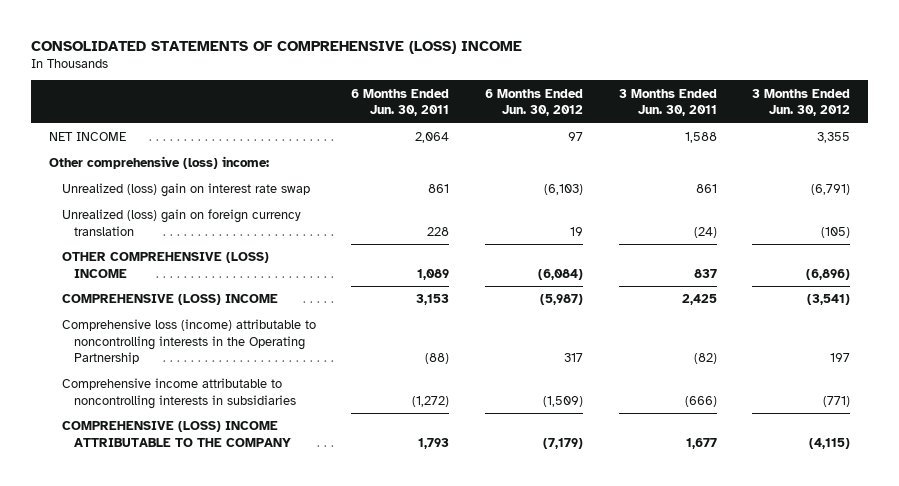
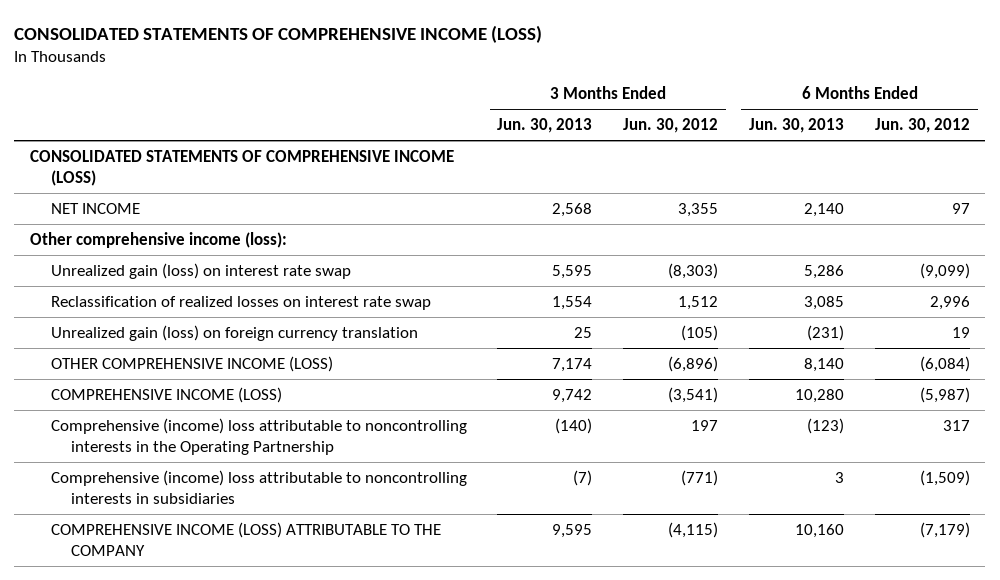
[31,40,523,54] CONSOLIDATED STATEMENTS OF COMPREHENSIVE (LOSS) INCOME -> [14,24,543,43] CONSOLIDATED STATEMENTS OF COMPREHENSIVE INCOME (LOSS)
[351,88,450,116] 6 Months Ended Jun. 30, 2011 -> none
[618,88,717,116] 3 Months Ended Jun. 30, 2011 -> none
none -> [497,118,593,134] Jun. 30, 2013
none -> [749,118,845,134] Jun. 30, 2013
none -> [29,149,454,186] CONSOLIDATED STATEMENTS OF COMPREHENSIVE INCOME (LOSS)
[49,156,270,170] Other comprehensive (loss) income: -> [29,231,287,248] Other comprehensive income (loss):
[61,183,310,198] Unrealized (loss) gain on interest rate swap -> [50,262,351,279] Unrealized gain (loss) on interest rate swap
[543,184,583,196] (6,103) -> [919,262,970,279] (9,099)
[811,184,851,196] (6,791) -> [668,262,719,279] (8,303)
none -> [50,295,431,310] Reclassification of realized losses on interest rate swap
[61,209,301,236] Unrealized (loss) gain on foreign currency translation -> [50,324,418,341] Unrealized gain (loss) on foreign currency translation
[61,252,269,278] OTHER COMPREHENSIVE (LOSS) INCOME -> [50,355,333,372] OTHER COMPREHENSIVE INCOME (LOSS)
[61,294,278,306] COMPREHENSIVE (LOSS) INCOME -> [50,386,282,403] COMPREHENSIVE INCOME (LOSS)
[61,319,316,364] Comprehensive loss (income) attributable to noncontrolling interests in the Operating Partnership -> [50,417,467,455] Comprehensive (income) loss attributable to noncontrolling interests in the Operating Partnership
[61,378,297,409] Comprehensive income attributable to noncontrolling interests in subsidiaries -> [50,469,467,504] Comprehensive (income) loss attributable to noncontrolling interests in subsidiaries
[61,421,292,447] COMPREHENSIVE (LOSS) INCOME ATTRIBUTABLE TO THE COMPANY -> [50,521,441,556] COMPREHENSIVE INCOME (LOSS) ATTRIBUTABLE TO THE COMPANY

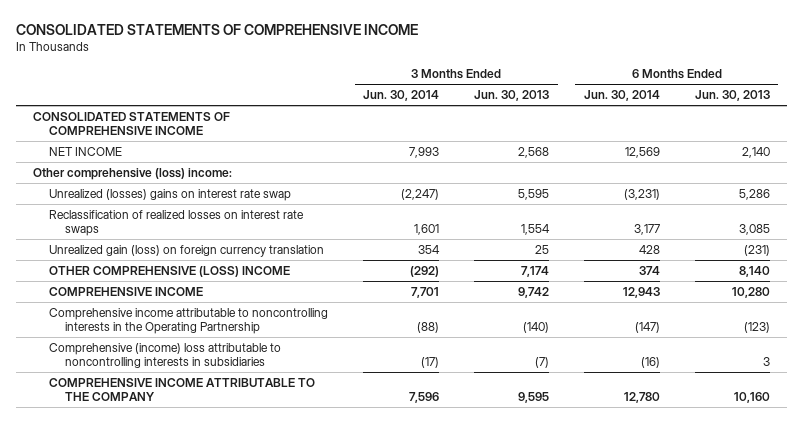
[14,24,543,43] CONSOLIDATED STATEMENTS OF COMPREHENSIVE INCOME (LOSS) -> [16,23,419,35] CONSOLIDATED STATEMENTS OF COMPREHENSIVE INCOME
[623,118,719,134] Jun. 30, 2012 -> none
[874,118,970,134] Jun. 30, 2012 -> none
none -> [363,90,440,102] Jun. 30, 2014
none -> [583,90,660,102] Jun. 30, 2014
[29,149,454,186] CONSOLIDATED STATEMENTS OF COMPREHENSIVE INCOME (LOSS) -> [33,111,231,136] CONSOLIDATED STATEMENTS OF COMPREHENSIVE INCOME
[29,231,287,248] Other comprehensive income (loss): -> [33,167,233,180] Other comprehensive (loss) income:
[50,262,351,279] Unrealized gain (loss) on interest rate swap -> [49,188,292,201] Unrealized (losses) gains on interest rate swap
[50,295,431,310] Reclassification of realized losses on interest rate swap -> [49,209,305,237] Reclassification of realized losses on interest rate swaps
[50,355,333,372] OTHER COMPREHENSIVE INCOME (LOSS) -> [49,265,291,277] OTHER COMPREHENSIVE (LOSS) INCOME
[50,386,282,403] COMPREHENSIVE INCOME (LOSS) -> [49,286,204,296] COMPREHENSIVE INCOME
[50,417,467,455] Comprehensive (income) loss attributable to noncontrolling interests in the Operating Partnership -> [49,307,329,335] Comprehensive income attributable to noncontrolling interests in the Operating Partnership
[50,521,441,556] COMPREHENSIVE INCOME (LOSS) ATTRIBUTABLE TO THE COMPANY -> [49,377,316,402] COMPREHENSIVE INCOME ATTRIBUTABLE TO THE COMPANY

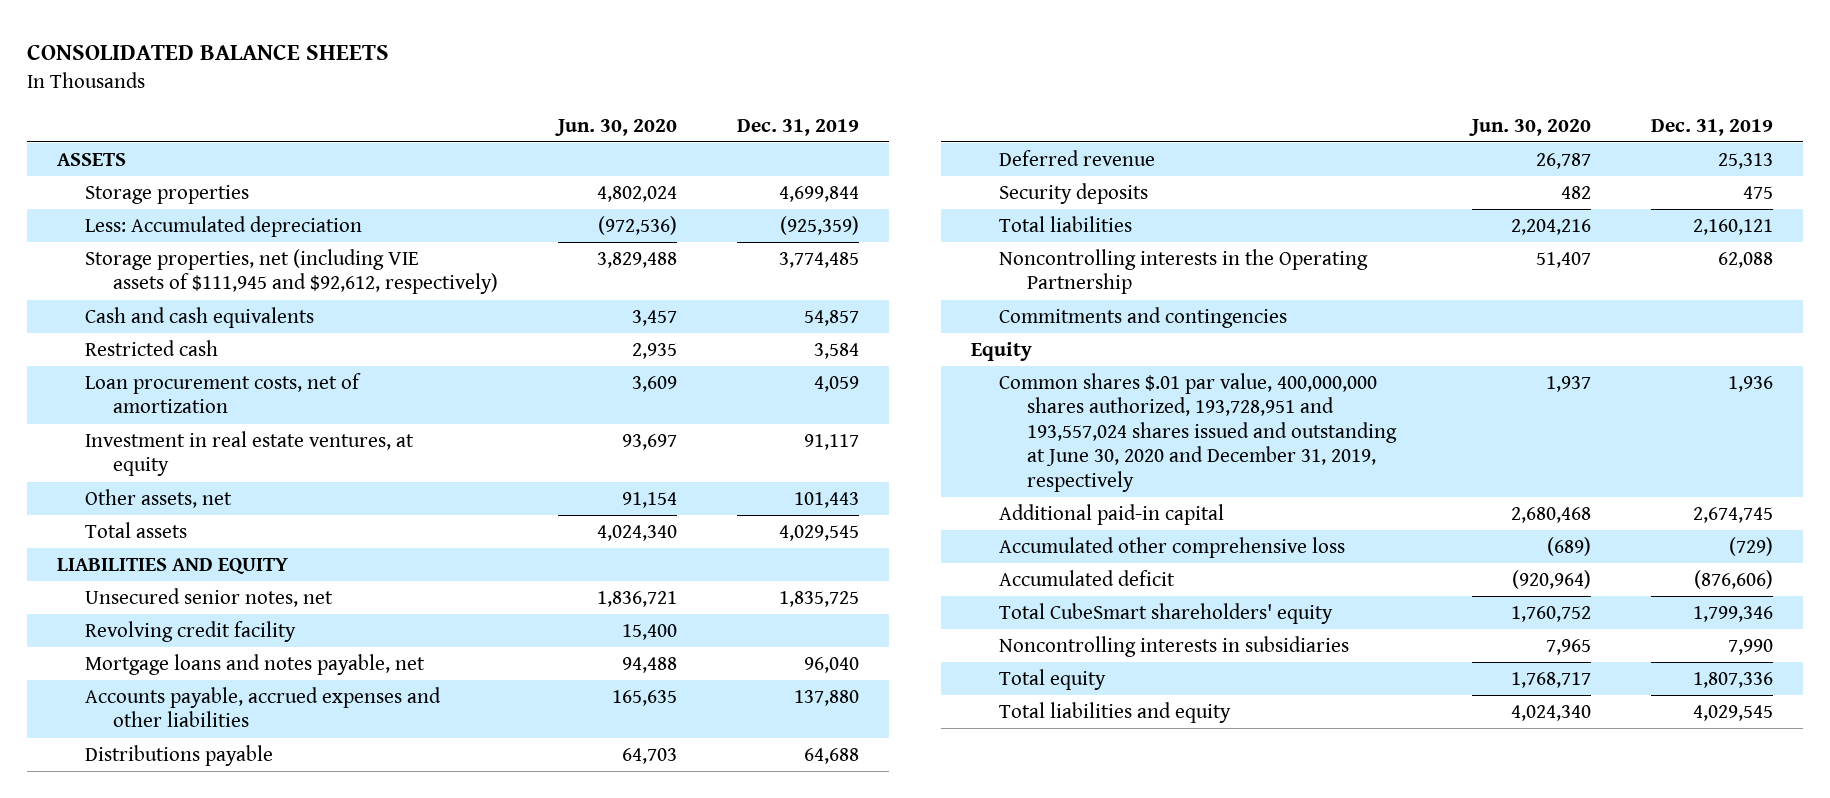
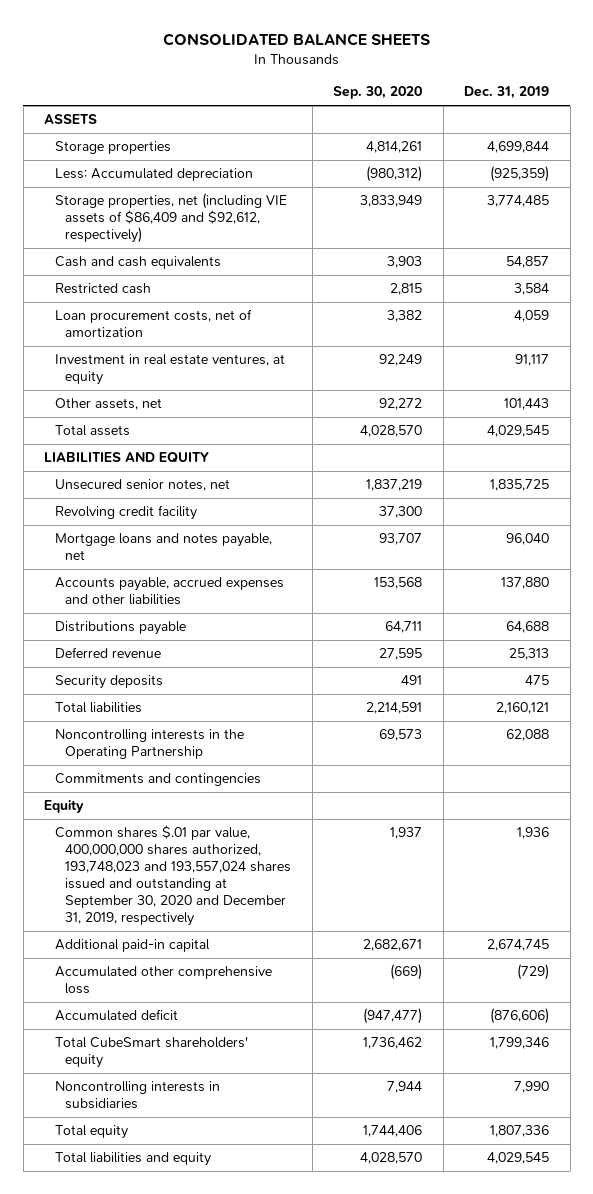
[555,118,678,136] Jun. 30, 2020 -> none
none -> [333,86,423,100] Sep. 30, 2020
[85,249,499,295] Storage properties, net (including VIE assets of $111,945 and $92,612, respectively) -> [54,193,287,244] Storage properties, net (including VIE assets of $86,409 and $92,612, respectively)
[999,373,1398,492] Common shares $.01 par value, 400,000,000 shares authorized, 193,728,951 and 193,557,024 shares issued and outstanding at June 30, 2020 and December 31, 2019, respectively -> [54,825,292,927] Common shares $.01 par value, 400,000,000 shares authorized, 193,748,023 and 193,557,024 shares issued and outstanding at September 30, 2020 and December 31, 2019, respectively

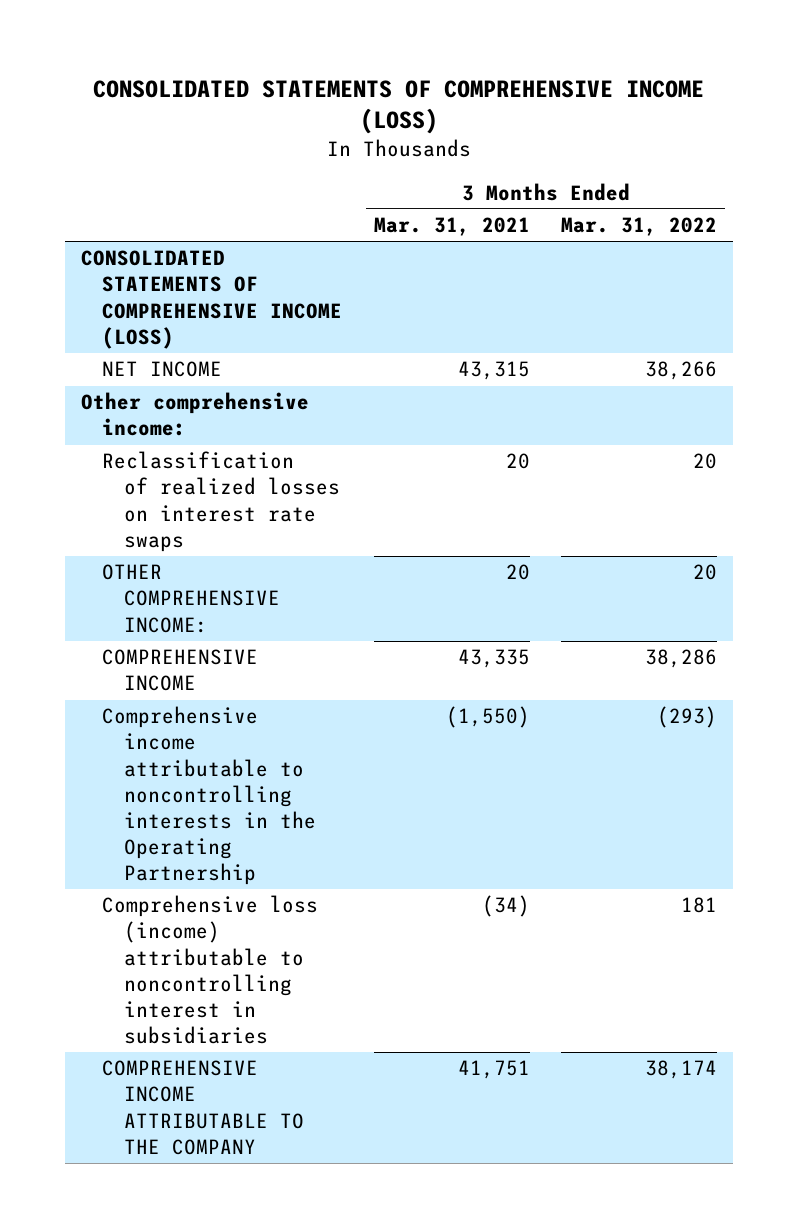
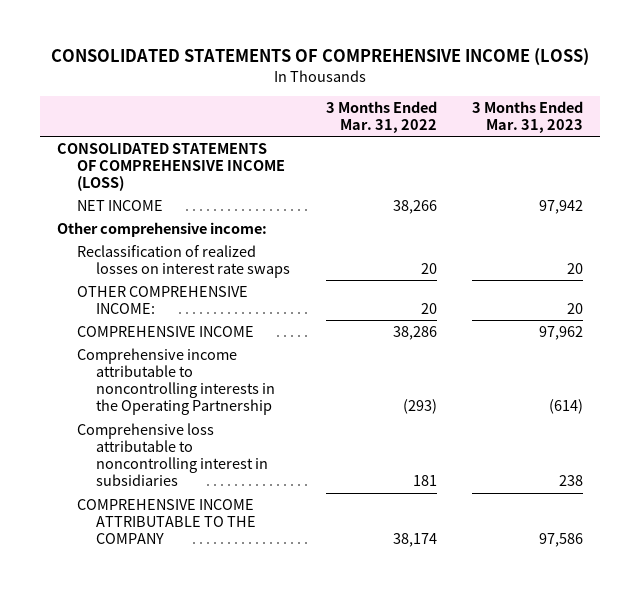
[373,217,530,237] Mar. 31, 2021 -> none
none -> [471,100,583,133] 3 Months Ended Mar. 31, 2023
[102,895,319,1044] Comprehensive loss (income) attributable to noncontrolling interest in subsidiaries -> [76,422,269,487] Comprehensive loss attributable to noncontrolling interest in subsidiaries

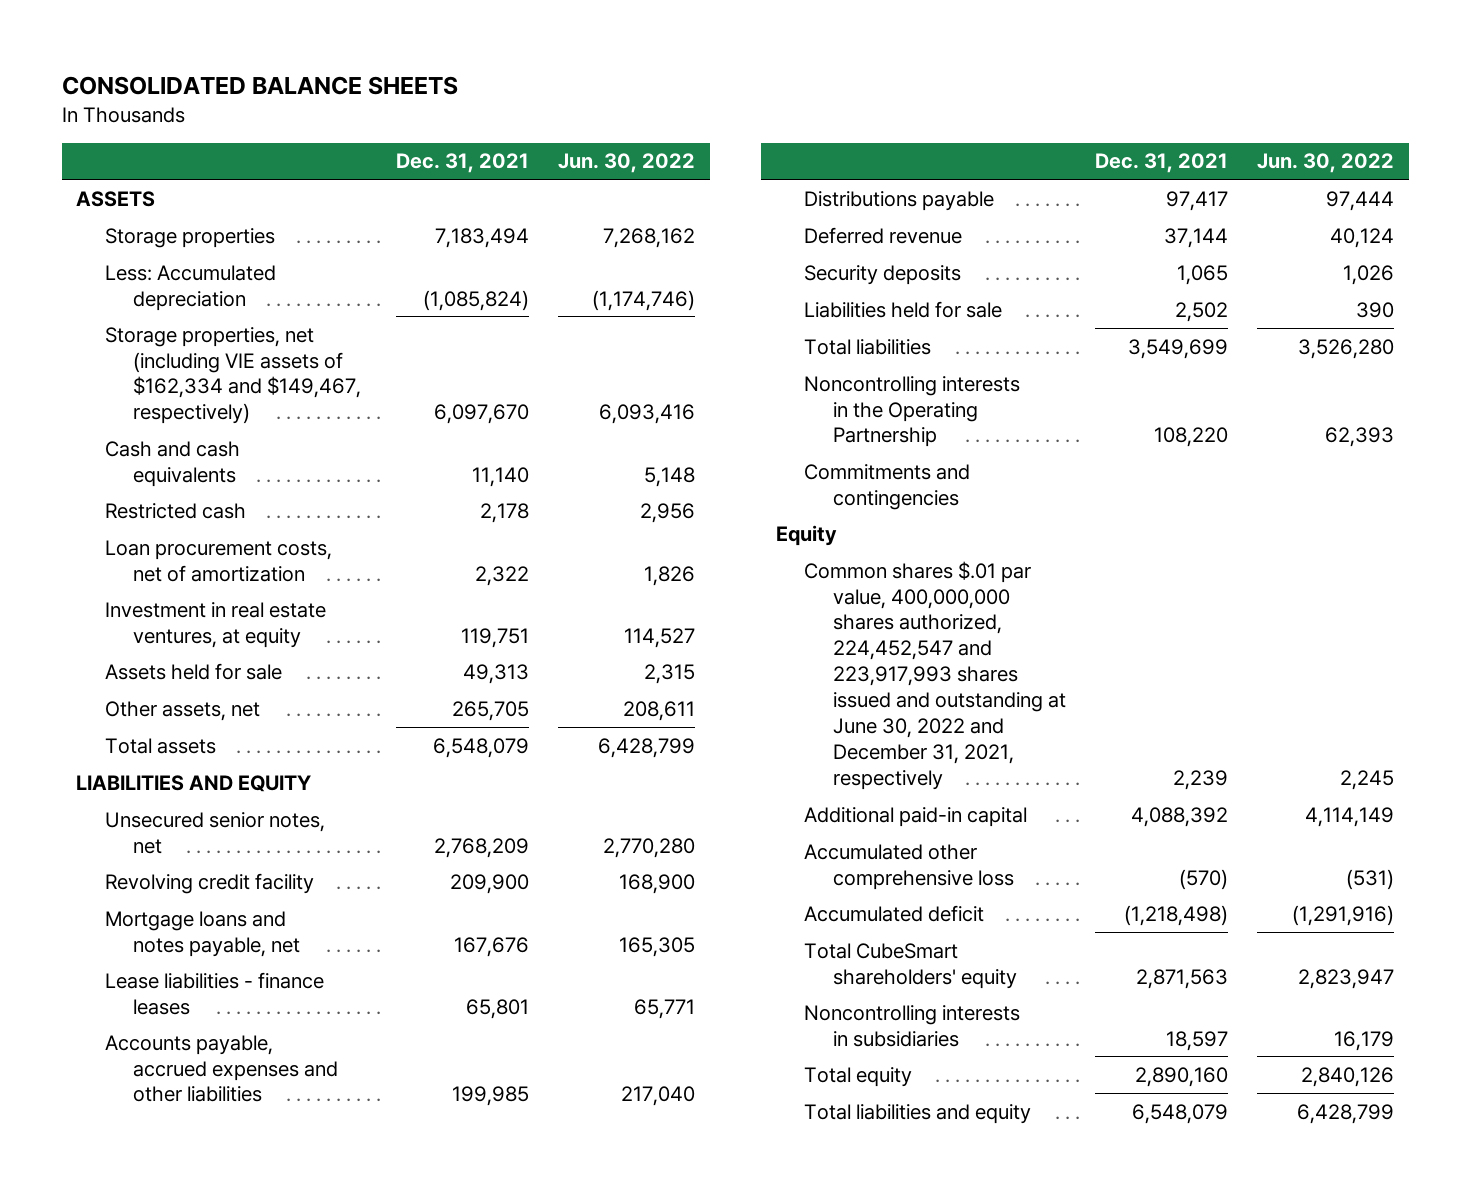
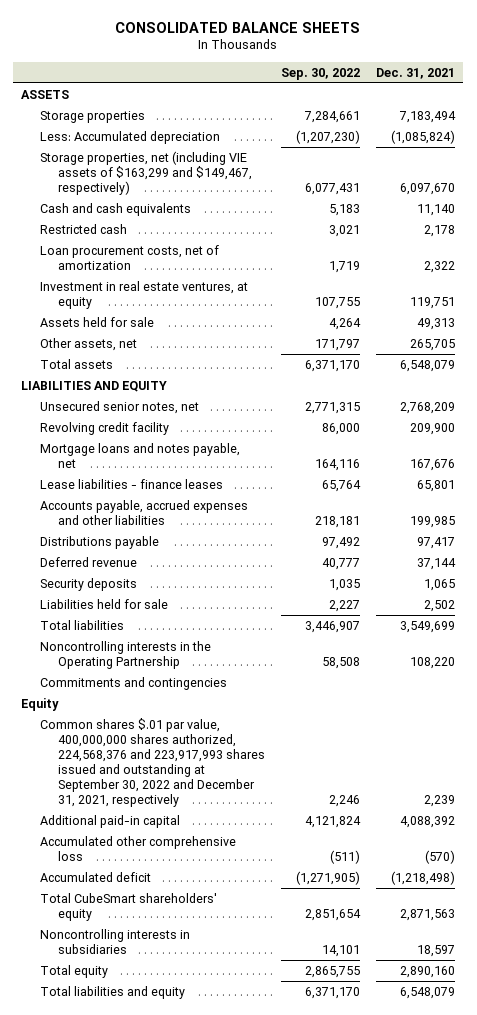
[557,153,695,174] Jun. 30, 2022 -> none
none -> [281,67,361,80] Sep. 30, 2022
[104,326,362,425] Storage properties, net (including VIE assets of $162,334 and $149,467, respectively) -> [39,150,252,195] Storage properties, net (including VIE assets of $163,299 and $149,467, respectively)
[804,560,1066,790] Common shares $.01 par value, 400,000,000 shares authorized, 224,452,547 and 223,917,993 shares issued and outstanding at June 30, 2022 and December 31, 2021, respectively -> [39,717,265,808] Common shares $.01 par value, 400,000,000 shares authorized, 224,568,376 and 223,917,993 shares issued and outstanding at September 30, 2022 and December 31, 2021, respectively

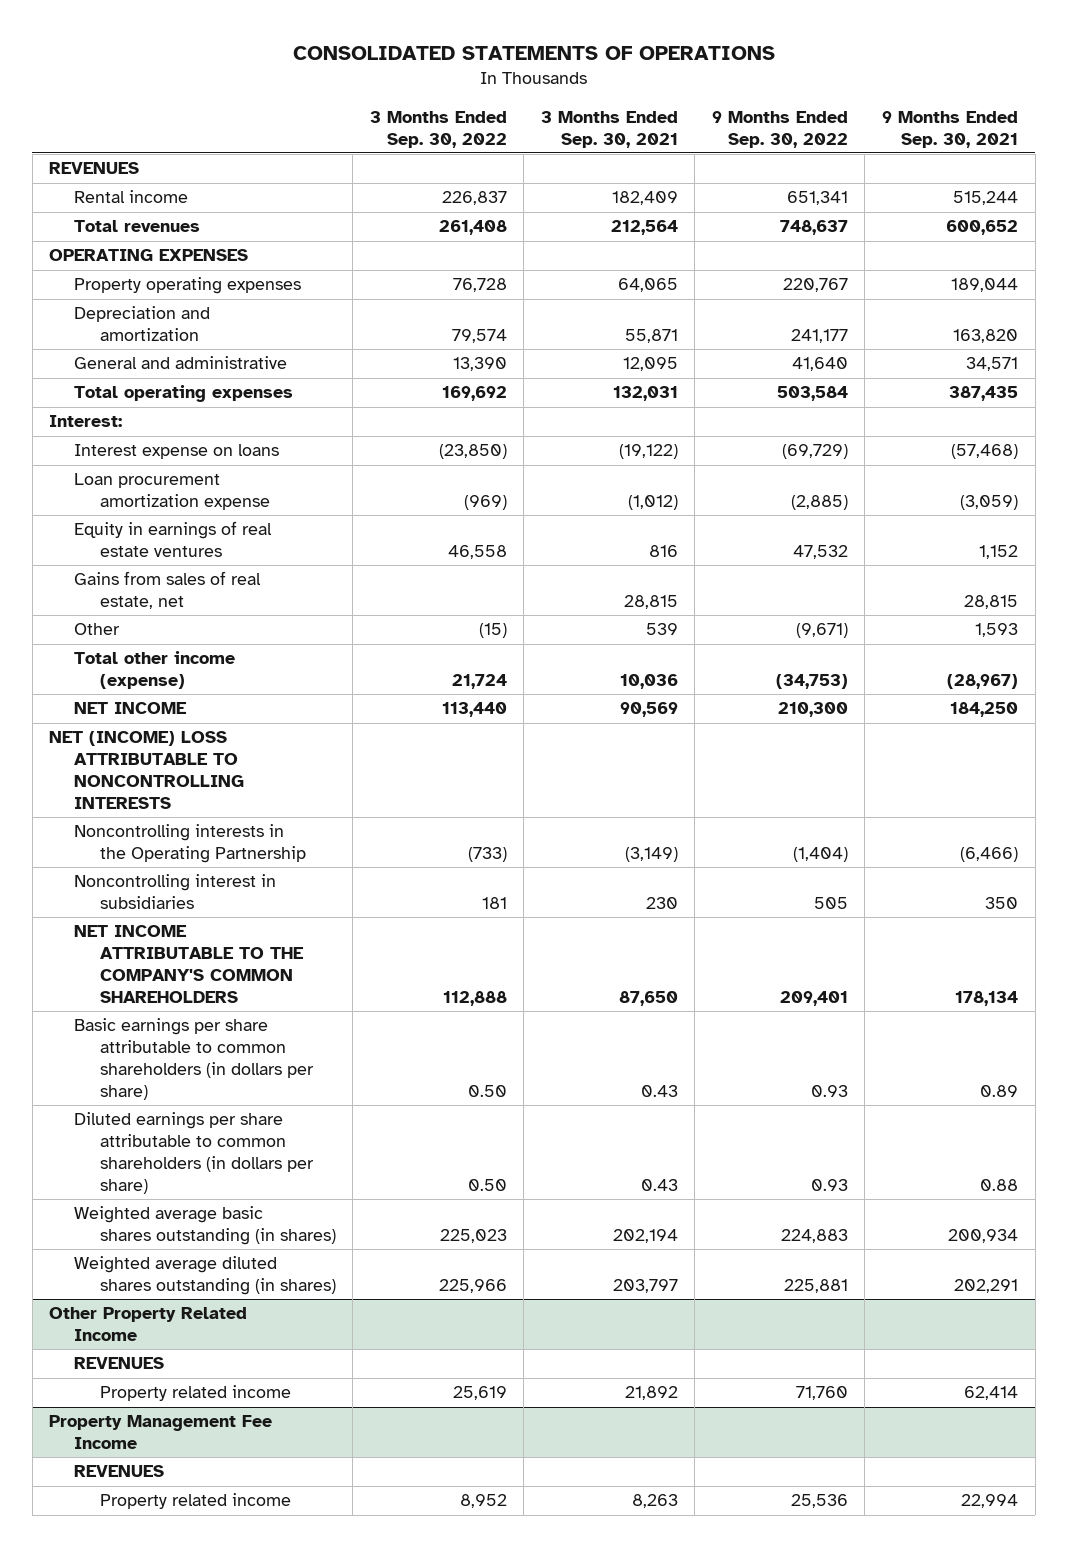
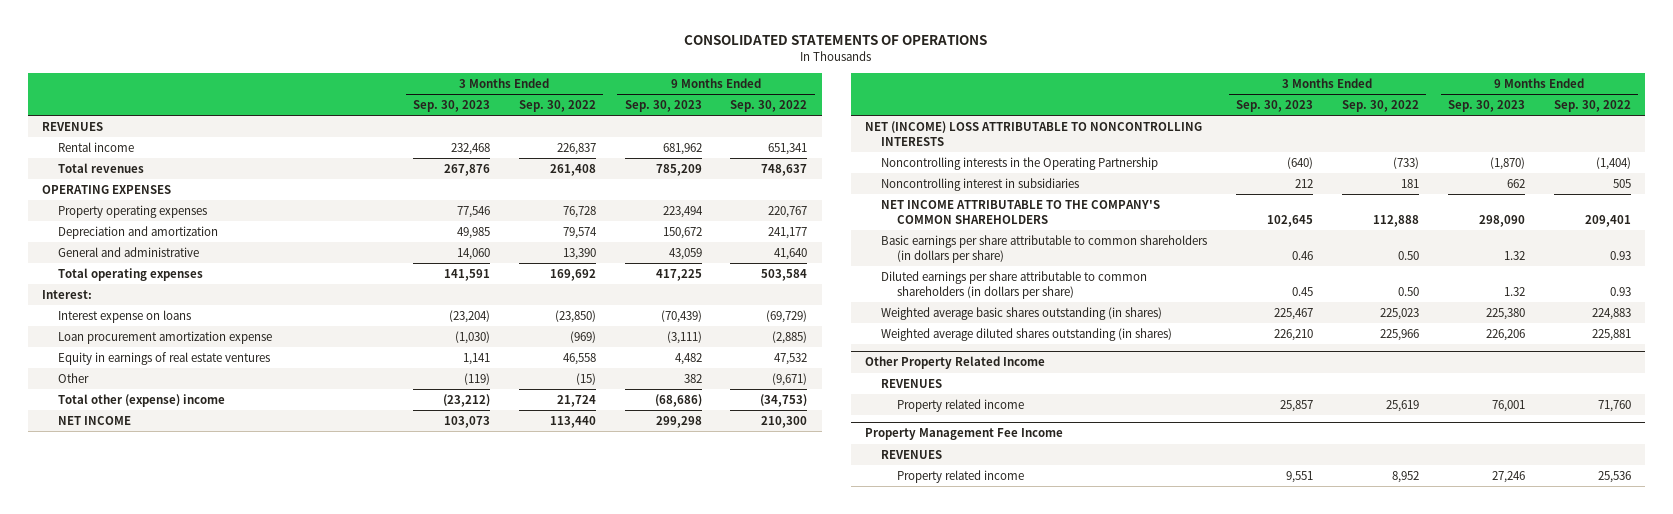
[540,110,678,148] 3 Months Ended Sep. 30, 2021 -> none
[882,110,1019,148] 9 Months Ended Sep. 30, 2021 -> none
none -> [412,99,490,112] Sep. 30, 2023
none -> [624,99,702,112] Sep. 30, 2023
[74,571,262,610] Gains from sales of real estate, net -> none
[74,651,236,690] Total other income (expense) -> [57,393,225,407] Total other (expense) income

